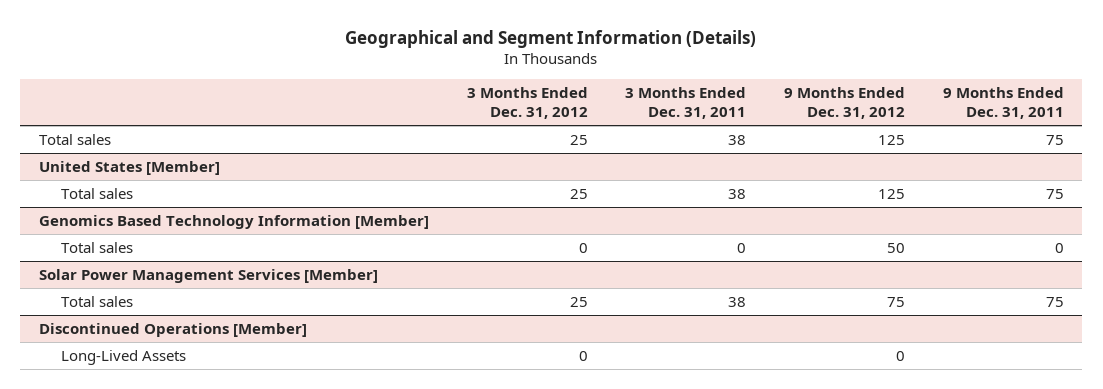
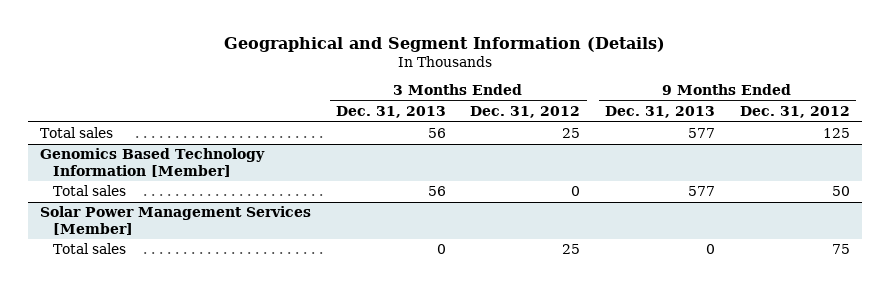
[625,86,747,120] 3 Months Ended Dec. 31, 2011 -> none
[942,86,1064,120] 9 Months Ended Dec. 31, 2011 -> none
none -> [335,106,446,119] Dec. 31, 2013
none -> [605,106,716,119] Dec. 31, 2013
[39,160,221,175] United States [Member] -> none
[61,187,134,199] Total sales -> none
[39,322,308,337] Discontinued Operations [Member] -> none
[61,349,187,365] Long-Lived Assets -> none

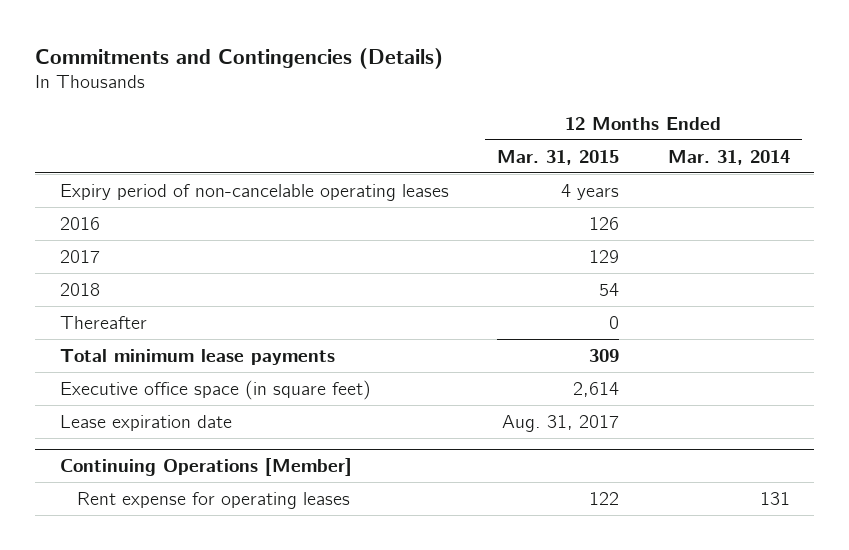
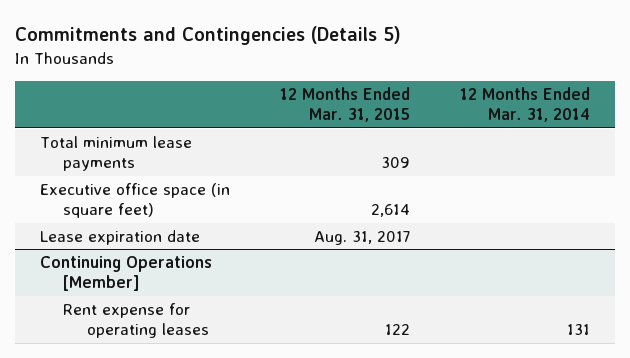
[35,47,444,69] Commitments and Contingencies (Details) -> [14,26,401,46] Commitments and Contingencies (Details 5)
[59,183,449,201] Expiry period of non-cancelable operating leases -> none
[59,216,100,230] 2016 -> none
[59,249,100,263] 2017 -> none
[59,282,100,296] 2018 -> none
[59,315,147,329] Thereafter -> none

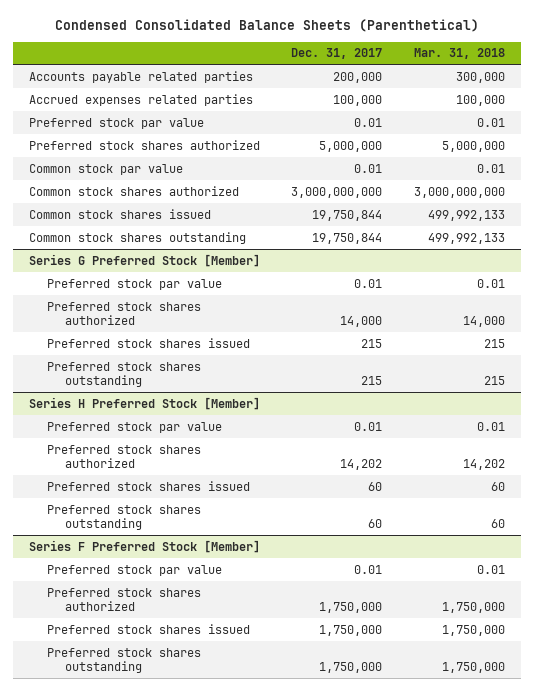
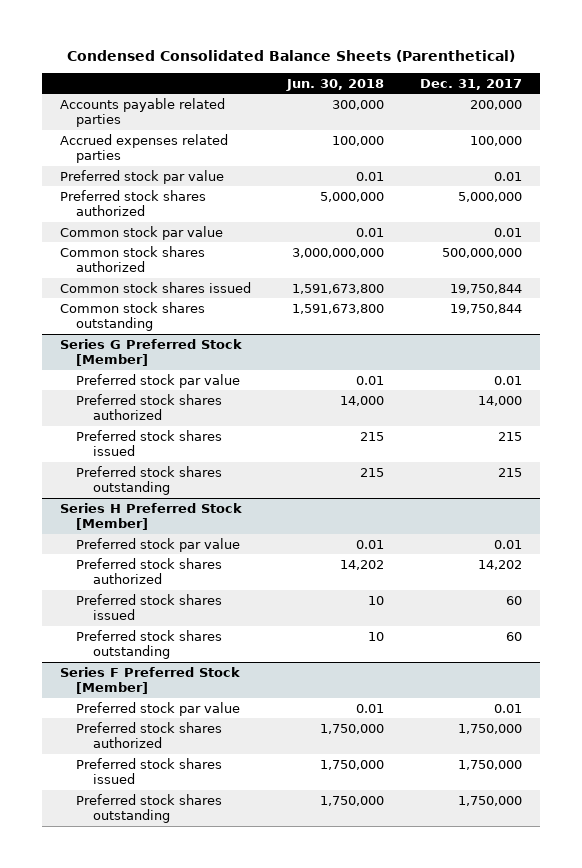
[414,48,506,60] Mar. 31, 2018 -> none
none -> [285,78,384,91] Jun. 30, 2018
[291,186,383,198] 3,000,000,000 -> [442,247,523,258] 500,000,000

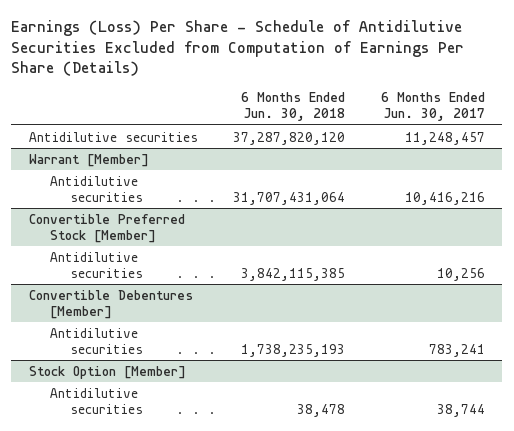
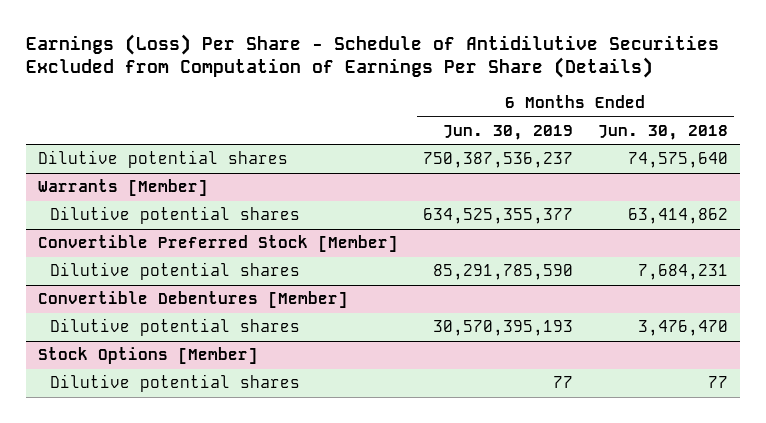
[380,92,485,122] 6 Months Ended Jun. 30, 2017 -> none
none -> [442,124,573,140] Jun. 30, 2019
[29,131,199,142] Antidilutive securities -> none
[49,175,144,202] Antidilutive securities -> none
none -> [38,150,289,169] Dilutive potential shares
[29,153,150,167] Warrant [Member] -> [38,179,209,197] Warrants [Member]
none -> [50,206,301,225] Dilutive potential shares
[49,251,144,278] Antidilutive securities -> none
none -> [50,262,301,281] Dilutive potential shares
[49,327,144,354] Antidilutive securities -> none
[49,387,144,414] Antidilutive securities -> none
none -> [50,318,301,337] Dilutive potential shares
[29,365,187,379] Stock Option [Member] -> [38,347,259,365] Stock Options [Member]
none -> [50,374,301,393] Dilutive potential shares

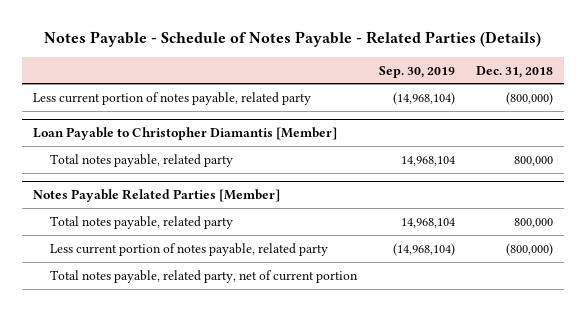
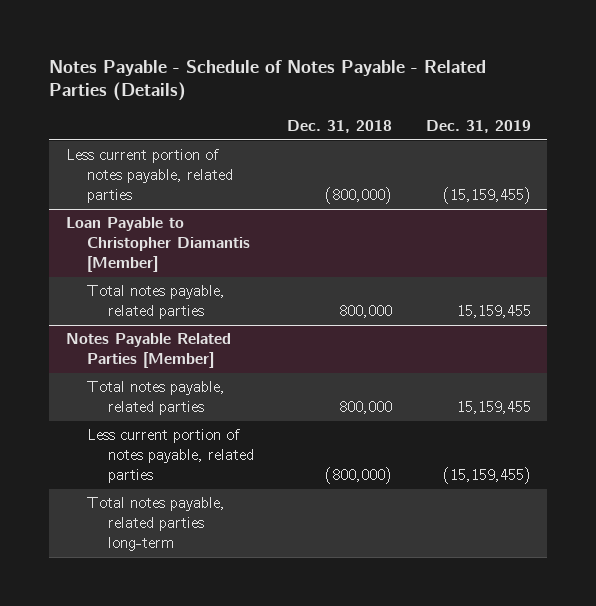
[378,65,455,78] Sep. 30, 2019 -> none
none -> [425,119,531,133] Dec. 31, 2019
[32,91,311,105] Less current portion of notes payable, related party -> [65,149,233,204] Less current portion of notes payable, related parties
[49,153,233,167] Total notes payable, related party -> [86,285,225,320] Total notes payable, related parties
[49,215,233,229] Total notes payable, related party -> [86,381,225,416] Total notes payable, related parties
[49,242,328,256] Less current portion of notes payable, related party -> [86,429,255,484] Less current portion of notes payable, related parties
[49,269,358,283] Total notes payable, related party, net of current portion -> [86,497,225,552] Total notes payable, related parties long-term

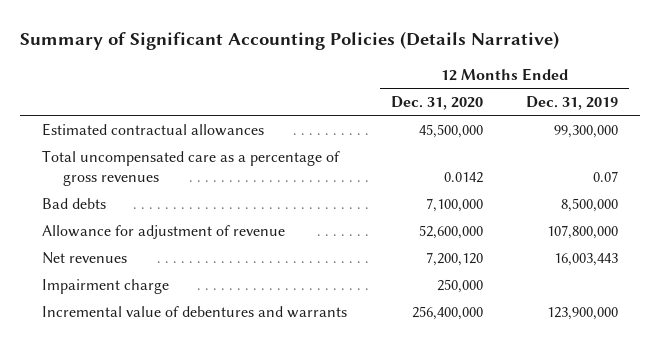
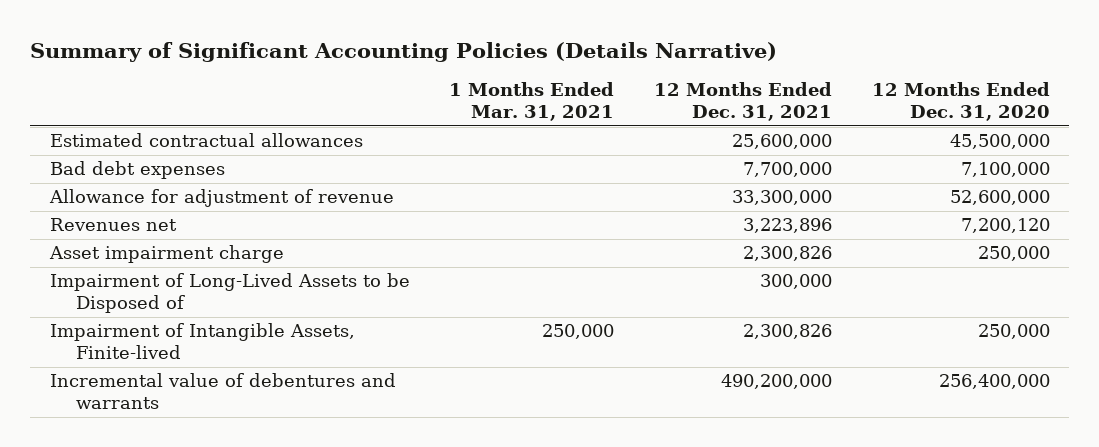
[526,95,619,110] Dec. 31, 2019 -> none
none -> [449,82,615,122] 1 Months Ended Mar. 31, 2021
none -> [653,82,832,122] 12 Months Ended Dec. 31, 2021
[42,149,341,186] Total uncompensated care as a percentage of gross revenues -> none
[42,197,107,209] Bad debts -> [49,161,225,180] Bad debt expenses
[42,251,128,264] Net revenues -> [49,218,177,232] Revenues net
[42,278,170,294] Impairment charge -> [48,245,284,264] Asset impairment charge
none -> [49,273,410,314] Impairment of Long-Lived Assets to be Disposed of
none -> [49,323,355,360] Impairment of Intangible Assets, Finite-lived

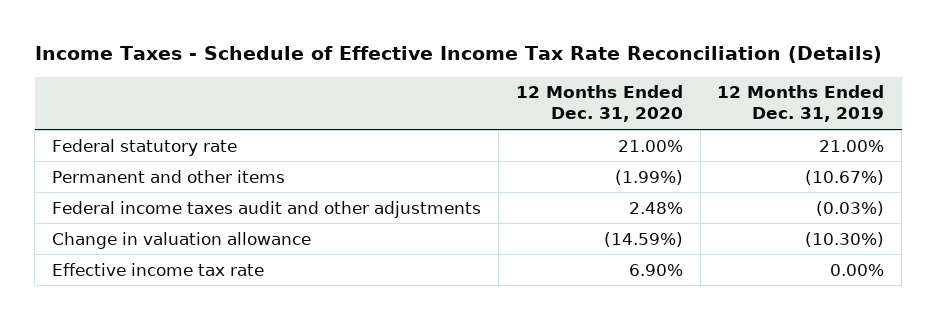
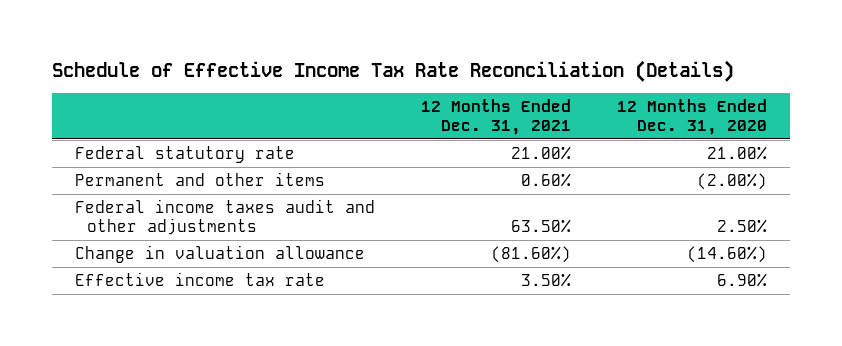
[34,46,882,64] Income Taxes - Schedule of Effective Income Tax Rate Reconciliation (Details) -> [52,59,735,82] Schedule of Effective Income Tax Rate Reconciliation (Details)
[717,85,885,123] 12 Months Ended Dec. 31, 2019 -> none
none -> [421,98,572,136] 12 Months Ended Dec. 31, 2021
[614,169,683,185] (1.99%) -> [697,173,768,191] (2.00%)
[628,201,683,214] 2.48% -> [717,219,768,234] 2.50%
[603,231,683,247] (14.59%) -> [687,246,768,264] (14.60%)

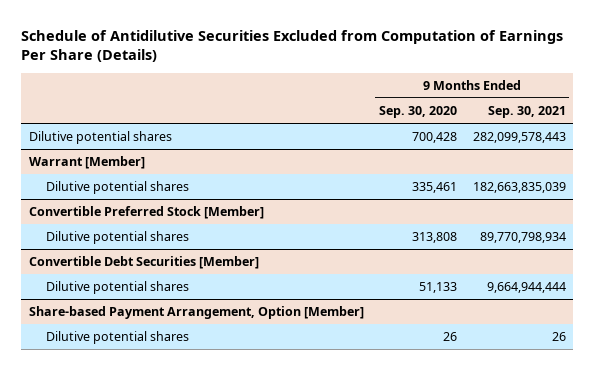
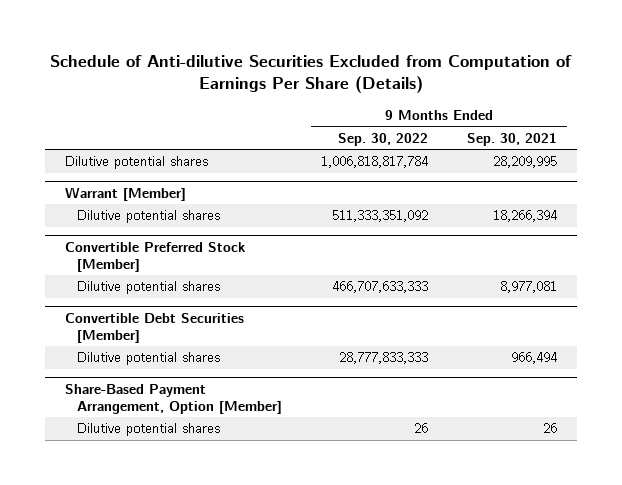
[21,29,564,63] Schedule of Antidilutive Securities Excluded from Computation of Earnings Per Share (Details) -> [50,55,573,94] Schedule of Anti-dilutive Securities Excluded from Computation of Earnings Per Share (Details)
[379,106,458,119] Sep. 30, 2020 -> none
none -> [338,132,429,146] Sep. 30, 2022
[472,132,566,144] 282,099,578,443 -> [493,156,558,169] 28,209,995
[472,182,566,194] 182,663,835,039 -> [493,210,558,223] 18,266,394
[479,232,566,244] 89,770,798,934 -> [500,281,558,294] 8,977,081
[486,282,566,294] 9,664,944,444 -> [511,352,558,365] 966,494
[28,306,364,320] Share-based Payment Arrangement, Option [Member] -> [64,383,282,414] Share-Based Payment Arrangement, Option [Member]

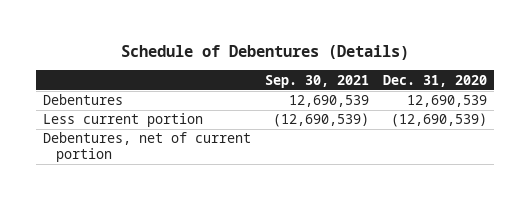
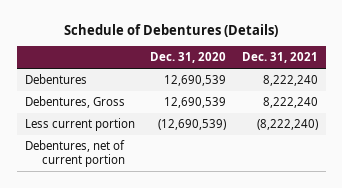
[265,74,370,88] Sep. 30, 2021 -> none
none -> [241,52,318,64] Dec. 31, 2021
none -> [24,96,125,109] Debentures, Gross

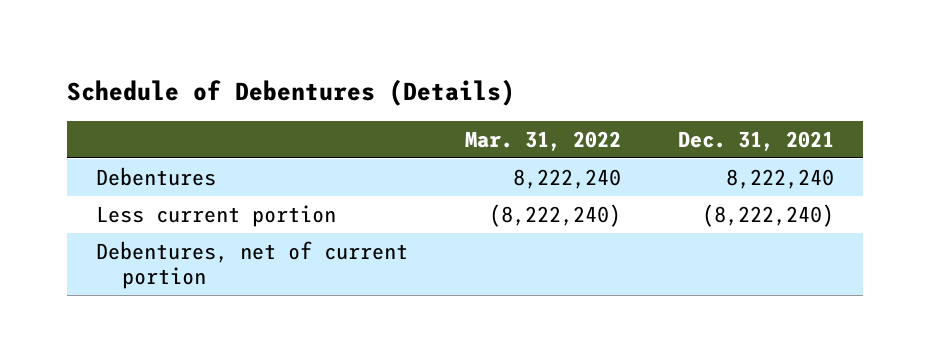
[150,52,227,64] Dec. 31, 2020 -> none
none -> [465,130,622,151] Mar. 31, 2022
[24,96,125,109] Debentures, Gross -> none

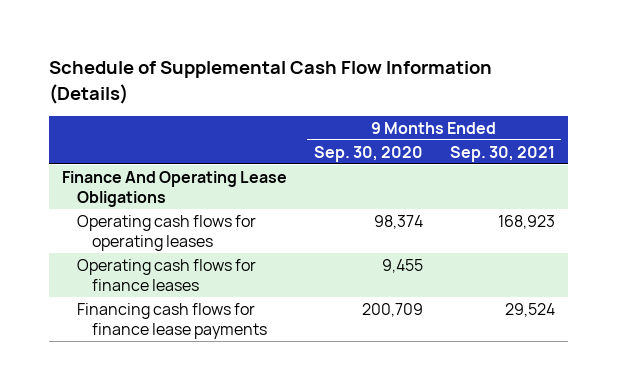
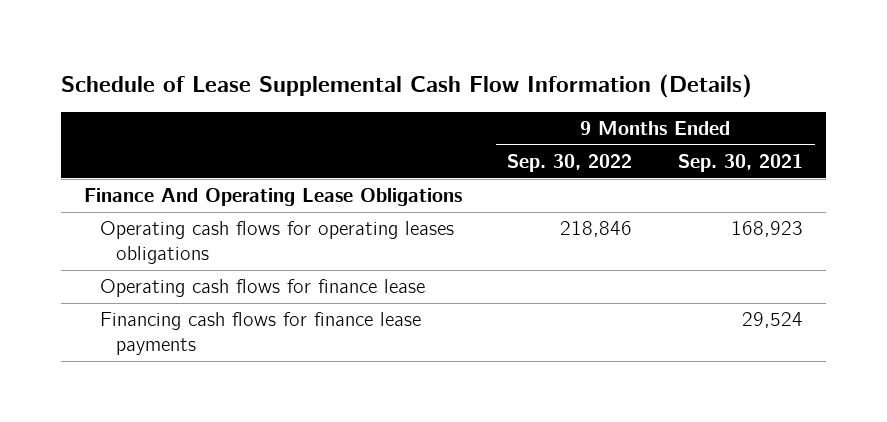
[49,61,493,104] Schedule of Supplemental Cash Flow Information (Details) -> [60,73,752,98] Schedule of Lease Supplemental Cash Flow Information (Details)
[314,145,424,162] Sep. 30, 2020 -> none
none -> [507,154,633,173] Sep. 30, 2022
[77,214,257,251] Operating cash flows for operating leases -> [99,221,454,264] Operating cash flows for operating leases obligations
[77,258,257,291] Operating cash flows for finance leases -> [99,279,425,298] Operating cash flows for finance lease

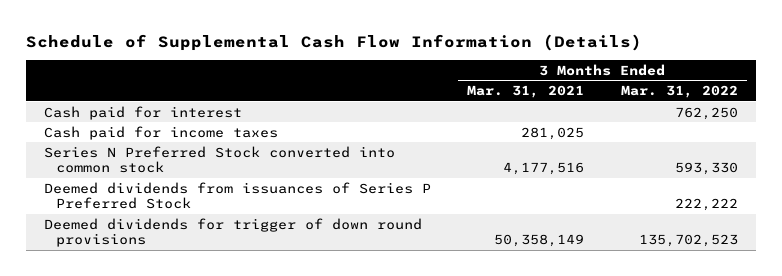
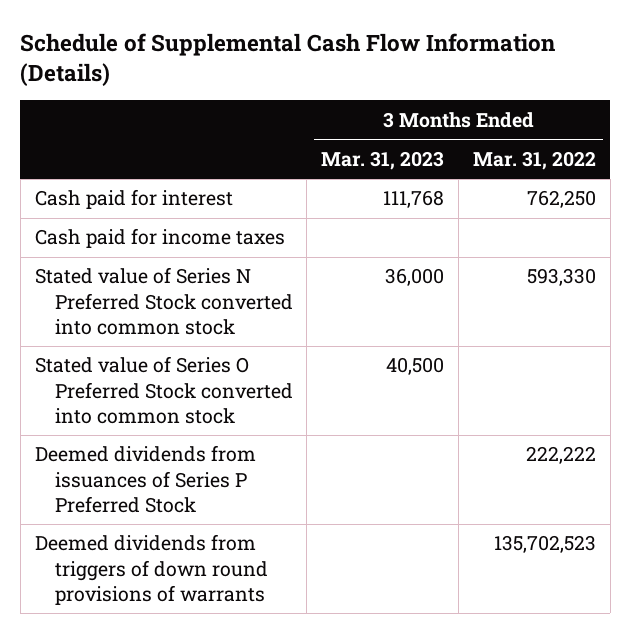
[467,85,585,99] Mar. 31, 2021 -> none
none -> [321,150,445,170] Mar. 31, 2023
[44,145,396,174] Series N Preferred Stock converted into common stock -> [34,267,293,335] Stated value of Series N Preferred Stock converted into common stock
none -> [34,356,293,424] Stated value of Series O Preferred Stock converted into common stock
[44,217,423,248] Deemed dividends for trigger of down round provisions -> [34,534,268,605] Deemed dividends from triggers of down round provisions of warrants

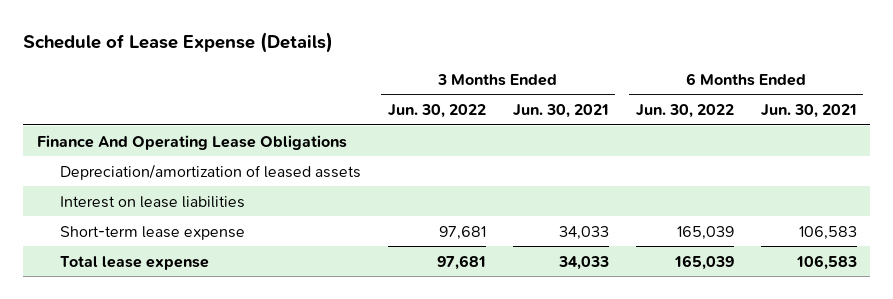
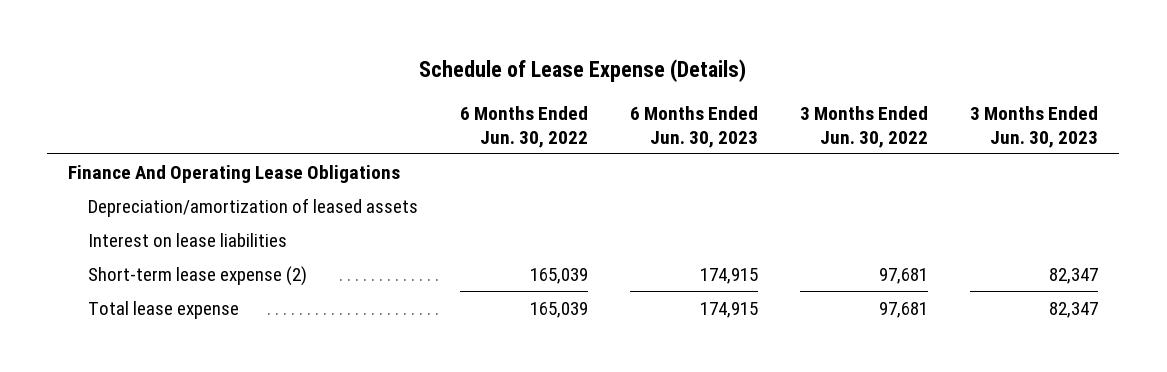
[512,103,609,118] Jun. 30, 2021 -> none
[760,103,857,118] Jun. 30, 2021 -> none
none -> [630,105,759,148] 6 Months Ended Jun. 30, 2023
none -> [970,105,1099,148] 3 Months Ended Jun. 30, 2023
[59,225,245,240] Short-term lease expense -> [88,265,308,286] Short-term lease expense (2)

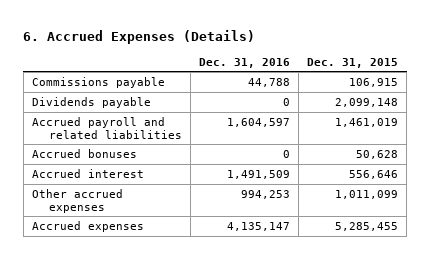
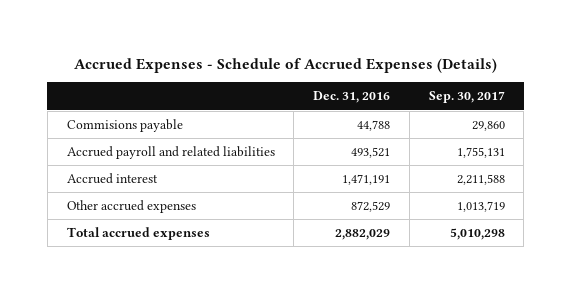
[23,29,256,44] 6. Accrued Expenses (Details) -> [73,57,497,73] Accrued Expenses - Schedule of Accrued Expenses (Details)
[307,57,399,68] Dec. 31, 2015 -> none
none -> [428,91,505,104] Sep. 30, 2017
[31,96,151,108] Dividends payable -> none
[31,148,137,158] Accrued bonuses -> none
[31,76,165,88] Commissions payable -> [66,119,183,133] Commisions payable
[226,117,290,127] 1,604,597 -> [351,147,391,159] 493,521
[226,169,290,179] 1,491,509 -> [342,174,391,186] 1,471,191
[240,189,290,199] 994,253 -> [351,201,391,213] 872,529
[31,220,144,232] Accrued expenses -> [66,227,210,241] Total accrued expenses
[226,221,290,231] 4,135,147 -> [335,229,391,241] 2,882,029

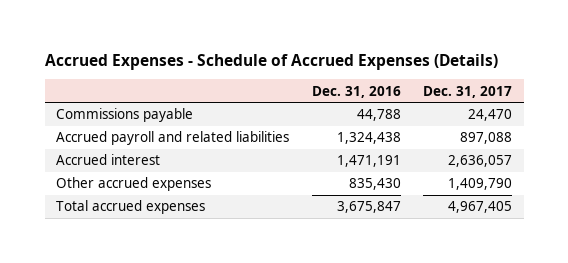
[428,91,505,104] Sep. 30, 2017 -> none
none -> [423,85,513,98] Dec. 31, 2017
[66,119,183,133] Commisions payable -> [55,108,193,123] Commissions payable
[351,147,391,159] 493,521 -> [336,132,401,145] 1,324,438
[351,201,391,213] 872,529 -> [348,178,401,191] 835,430
[335,229,391,241] 2,882,029 -> [336,201,401,214] 3,675,847

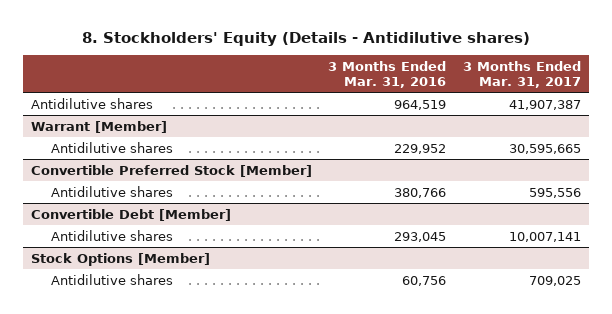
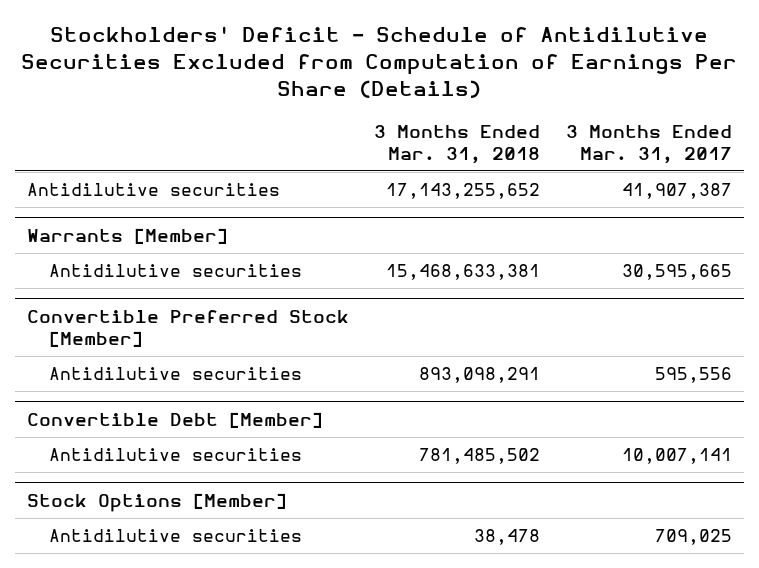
[81,31,530,46] 8. Stockholders' Equity (Details - Antidilutive shares) -> [21,25,738,99] Stockholders' Deficit - Schedule of Antidilutive Securities Excluded from Computation of Earnings Per Share (Details)
[328,61,447,88] 3 Months Ended Mar. 31, 2016 -> none
none -> [374,125,541,165] 3 Months Ended Mar. 31, 2018
[31,97,154,109] Antidilutive shares -> [27,183,281,197] Antidilutive securities
[31,120,168,133] Warrant [Member] -> [27,227,229,244] Warrants [Member]
[51,141,174,153] Antidilutive shares -> [49,264,303,278] Antidilutive securities
[51,185,174,197] Antidilutive shares -> [49,367,303,381] Antidilutive securities
[51,229,174,241] Antidilutive shares -> [49,448,303,462] Antidilutive securities
[51,273,174,285] Antidilutive shares -> [49,529,303,543] Antidilutive securities

